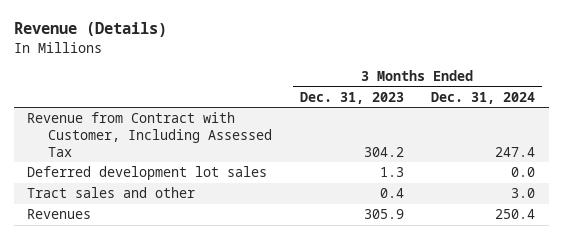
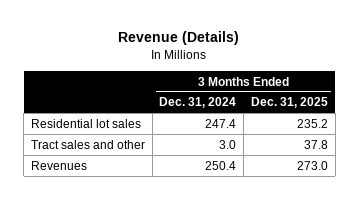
[299,91,404,104] Dec. 31, 2023 -> none
none -> [250,97,328,109] Dec. 31, 2025
[27,166,268,181] Deferred development lot sales -> none
[27,112,272,157] Revenue from Contract with Customer, Including Assessed Tax -> [30,118,141,128] Residential lot sales

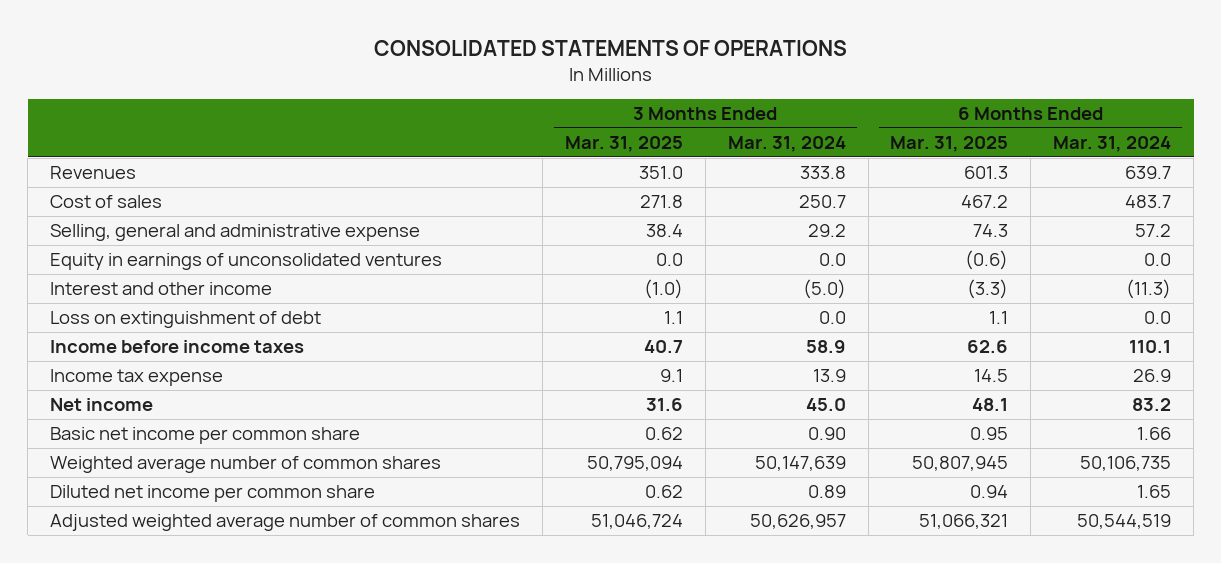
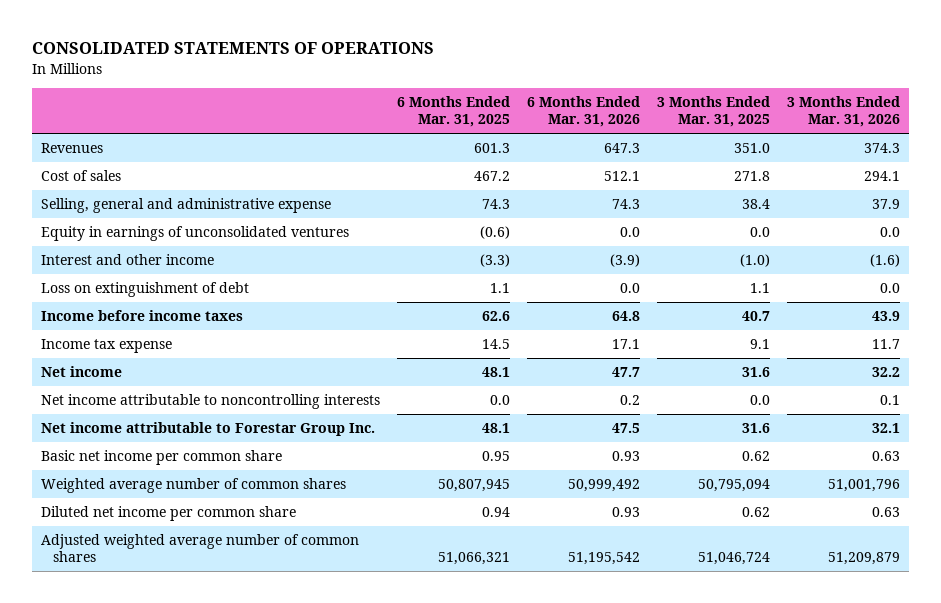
[727,136,846,153] Mar. 31, 2024 -> none
[1053,136,1172,153] Mar. 31, 2024 -> none
none -> [526,95,640,128] 6 Months Ended Mar. 31, 2026
none -> [787,95,901,128] 3 Months Ended Mar. 31, 2026
none -> [40,394,380,410] Net income attributable to noncontrolling interests
none -> [40,422,375,437] Net income attributable to Forestar Group Inc.

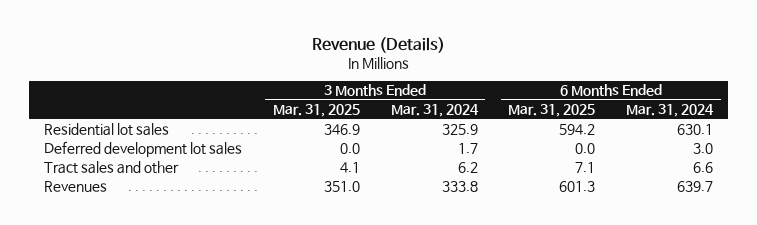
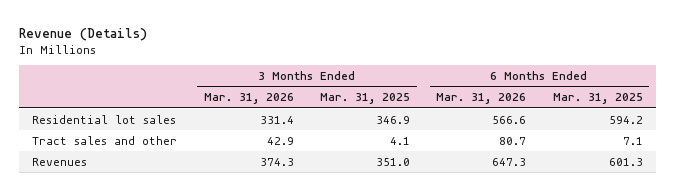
[390,104,479,118] Mar. 31, 2024 -> none
[626,104,715,118] Mar. 31, 2024 -> none
none -> [203,93,294,105] Mar. 31, 2026
none -> [436,93,527,105] Mar. 31, 2026
[44,141,243,158] Deferred development lot sales -> none

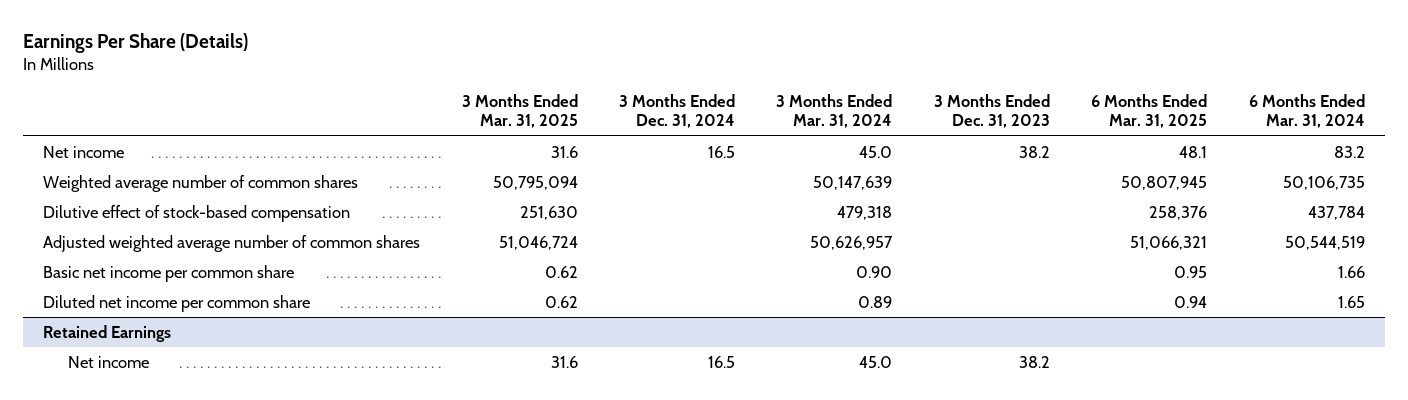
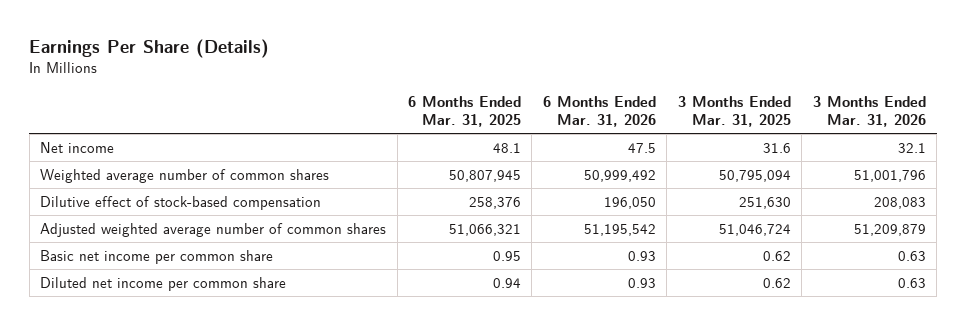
[619,94,736,129] 3 Months Ended Dec. 31, 2024 -> none
[776,94,893,129] 3 Months Ended Mar. 31, 2024 -> none
[933,94,1050,129] 3 Months Ended Dec. 31, 2023 -> none
[1248,94,1365,129] 6 Months Ended Mar. 31, 2024 -> none
none -> [542,96,656,128] 6 Months Ended Mar. 31, 2026
none -> [812,96,926,128] 3 Months Ended Mar. 31, 2026
[43,324,172,342] Retained Earnings -> none
[67,355,149,368] Net income -> none

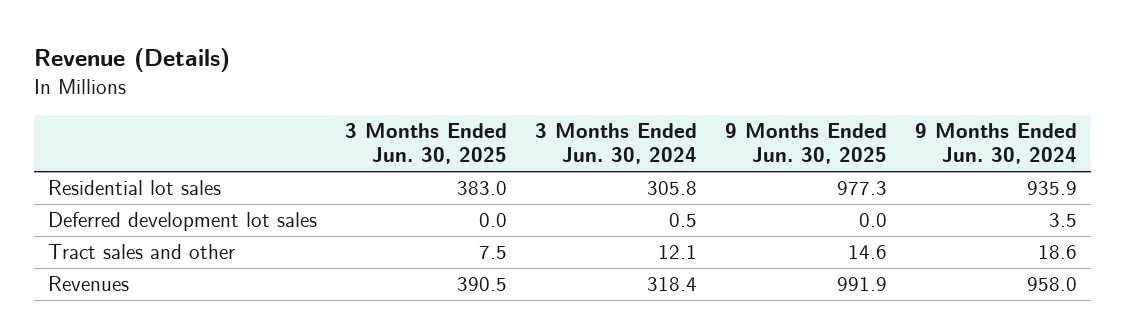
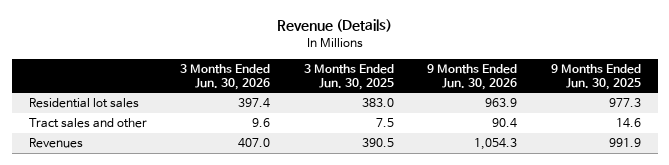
[534,123,697,165] 3 Months Ended Jun. 30, 2024 -> none
[914,123,1077,165] 9 Months Ended Jun. 30, 2024 -> none
none -> [180,63,271,90] 3 Months Ended Jun. 30, 2026
none -> [427,63,518,90] 9 Months Ended Jun. 30, 2026
[47,212,317,232] Deferred development lot sales -> none

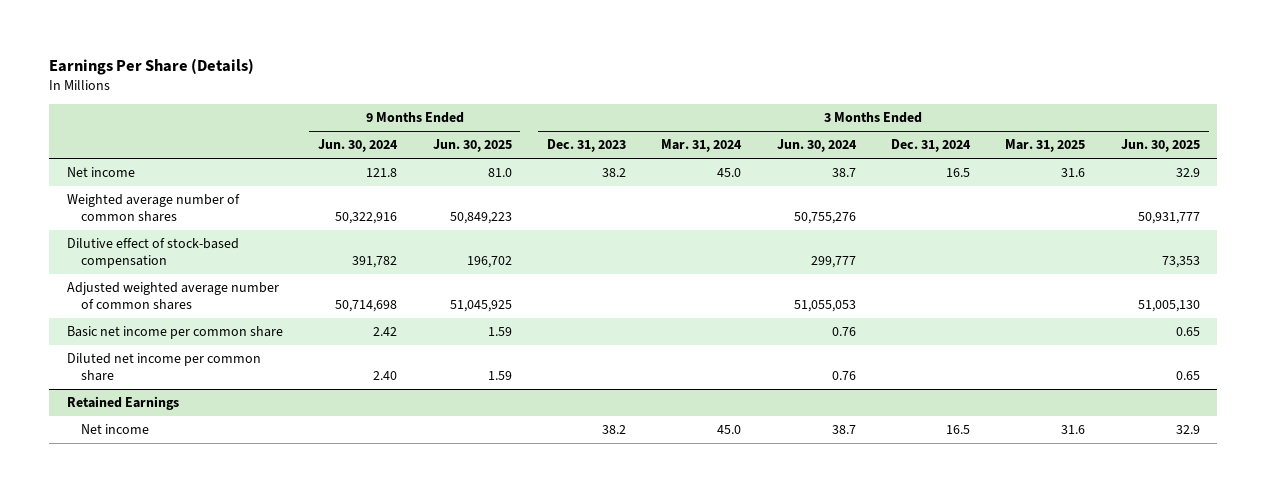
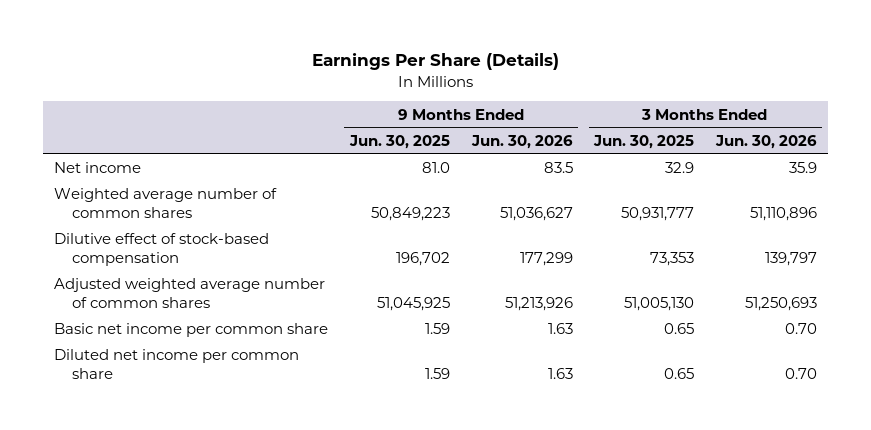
[318,139,399,153] Jun. 30, 2024 -> none
[546,139,626,153] Dec. 31, 2023 -> none
[661,139,743,153] Mar. 31, 2024 -> none
[776,139,857,153] Jun. 30, 2024 -> none
[890,139,971,153] Dec. 31, 2024 -> none
[1005,139,1086,153] Mar. 31, 2025 -> none
none -> [470,134,573,149] Jun. 30, 2026
none -> [714,134,817,149] Jun. 30, 2026
[66,396,179,411] Retained Earnings -> none
[80,424,149,435] Net income -> none

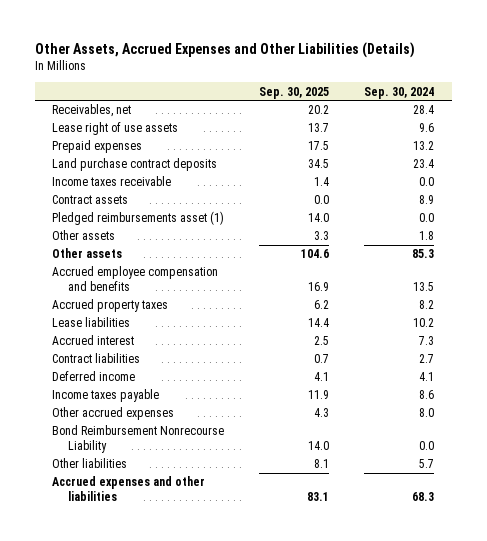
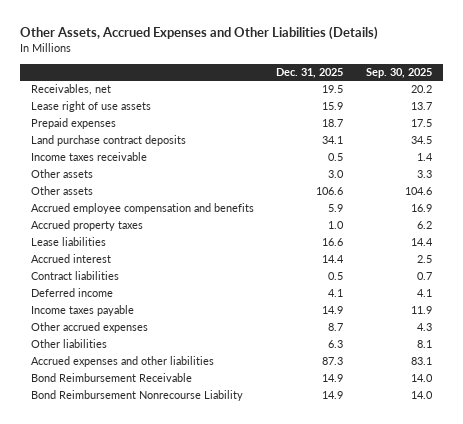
[364,86,435,99] Sep. 30, 2024 -> none
none -> [276,68,344,79] Dec. 31, 2025
[52,195,129,205] Contract assets -> none
[52,211,225,226] Pledged reimbursements asset (1) -> none
none -> [31,373,193,383] Bond Reimbursement Receivable
[52,425,225,454] Bond Reimbursement Nonrecourse Liability -> [31,390,244,402] Bond Reimbursement Nonrecourse Liability

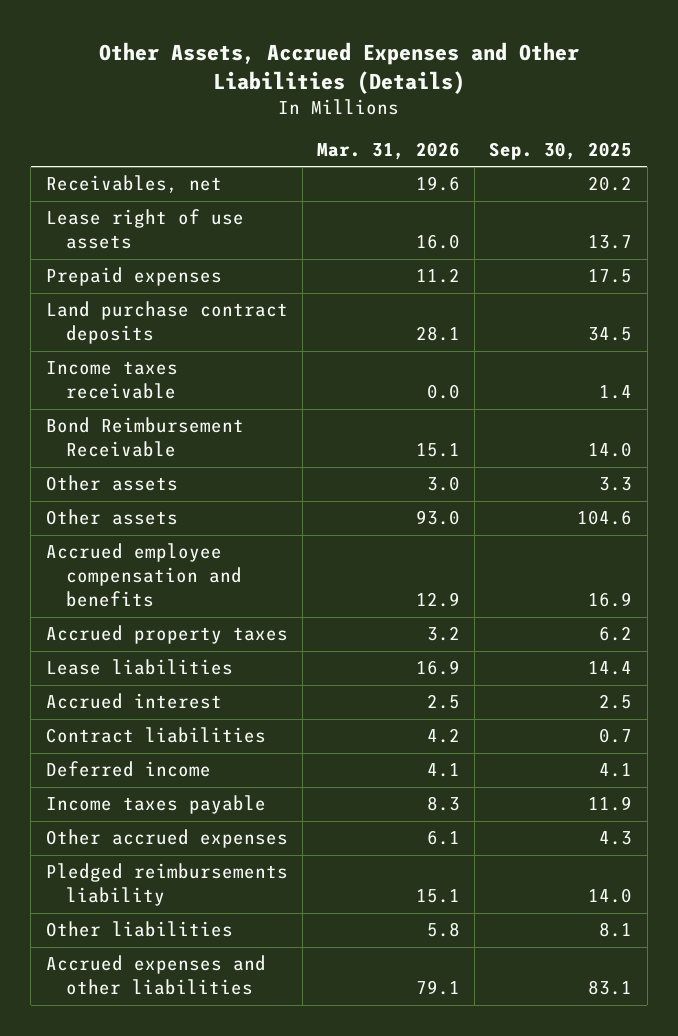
[276,68,344,79] Dec. 31, 2025 -> none
none -> [316,142,460,161] Mar. 31, 2026
[31,373,193,383] Bond Reimbursement Receivable -> [45,417,244,458] Bond Reimbursement Receivable
none -> [45,863,288,907] Pledged reimbursements liability
[31,390,244,402] Bond Reimbursement Nonrecourse Liability -> none

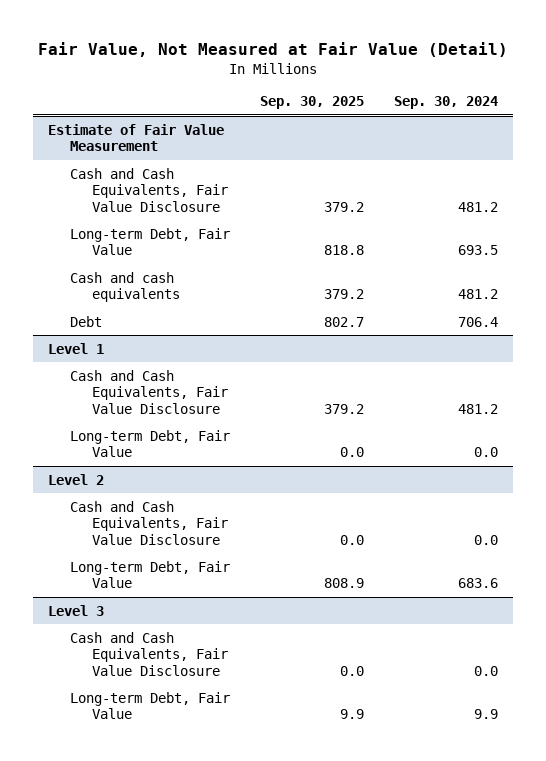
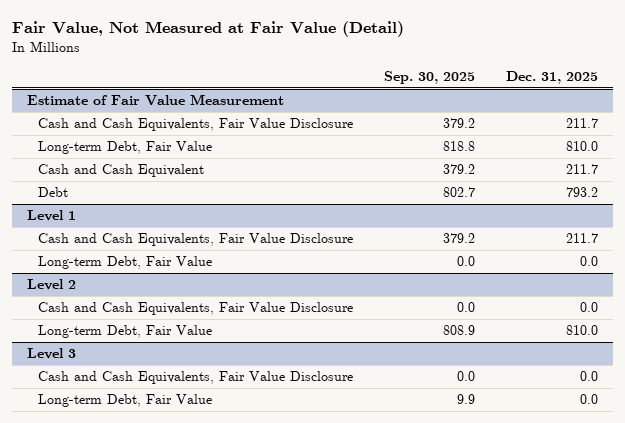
[394,96,499,110] Sep. 30, 2024 -> none
none -> [505,71,598,85] Dec. 31, 2025
[70,271,181,303] Cash and cash equivalents -> [37,164,204,178] Cash and Cash Equivalent

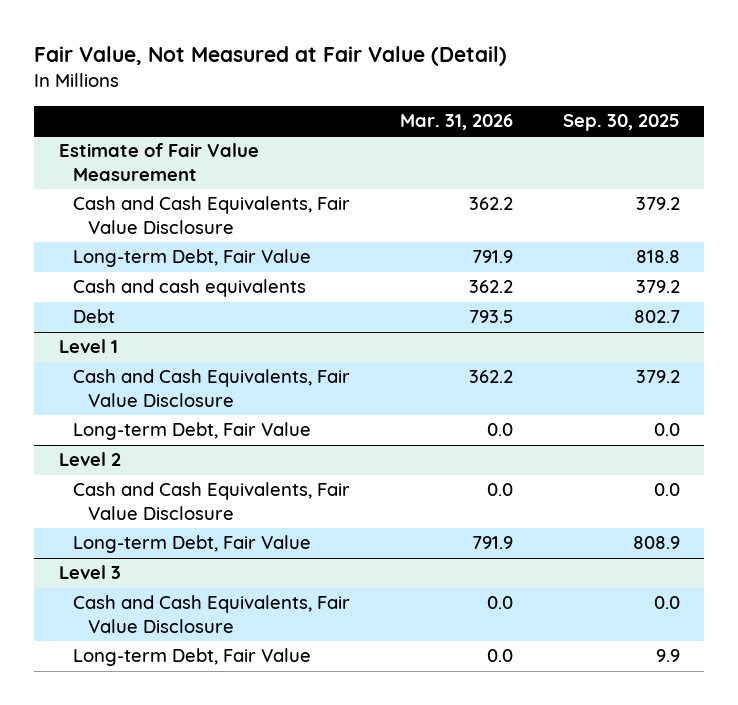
[505,71,598,85] Dec. 31, 2025 -> none
none -> [399,113,513,130] Mar. 31, 2026
[37,164,204,178] Cash and Cash Equivalent -> [73,279,307,298] Cash and cash equivalents

